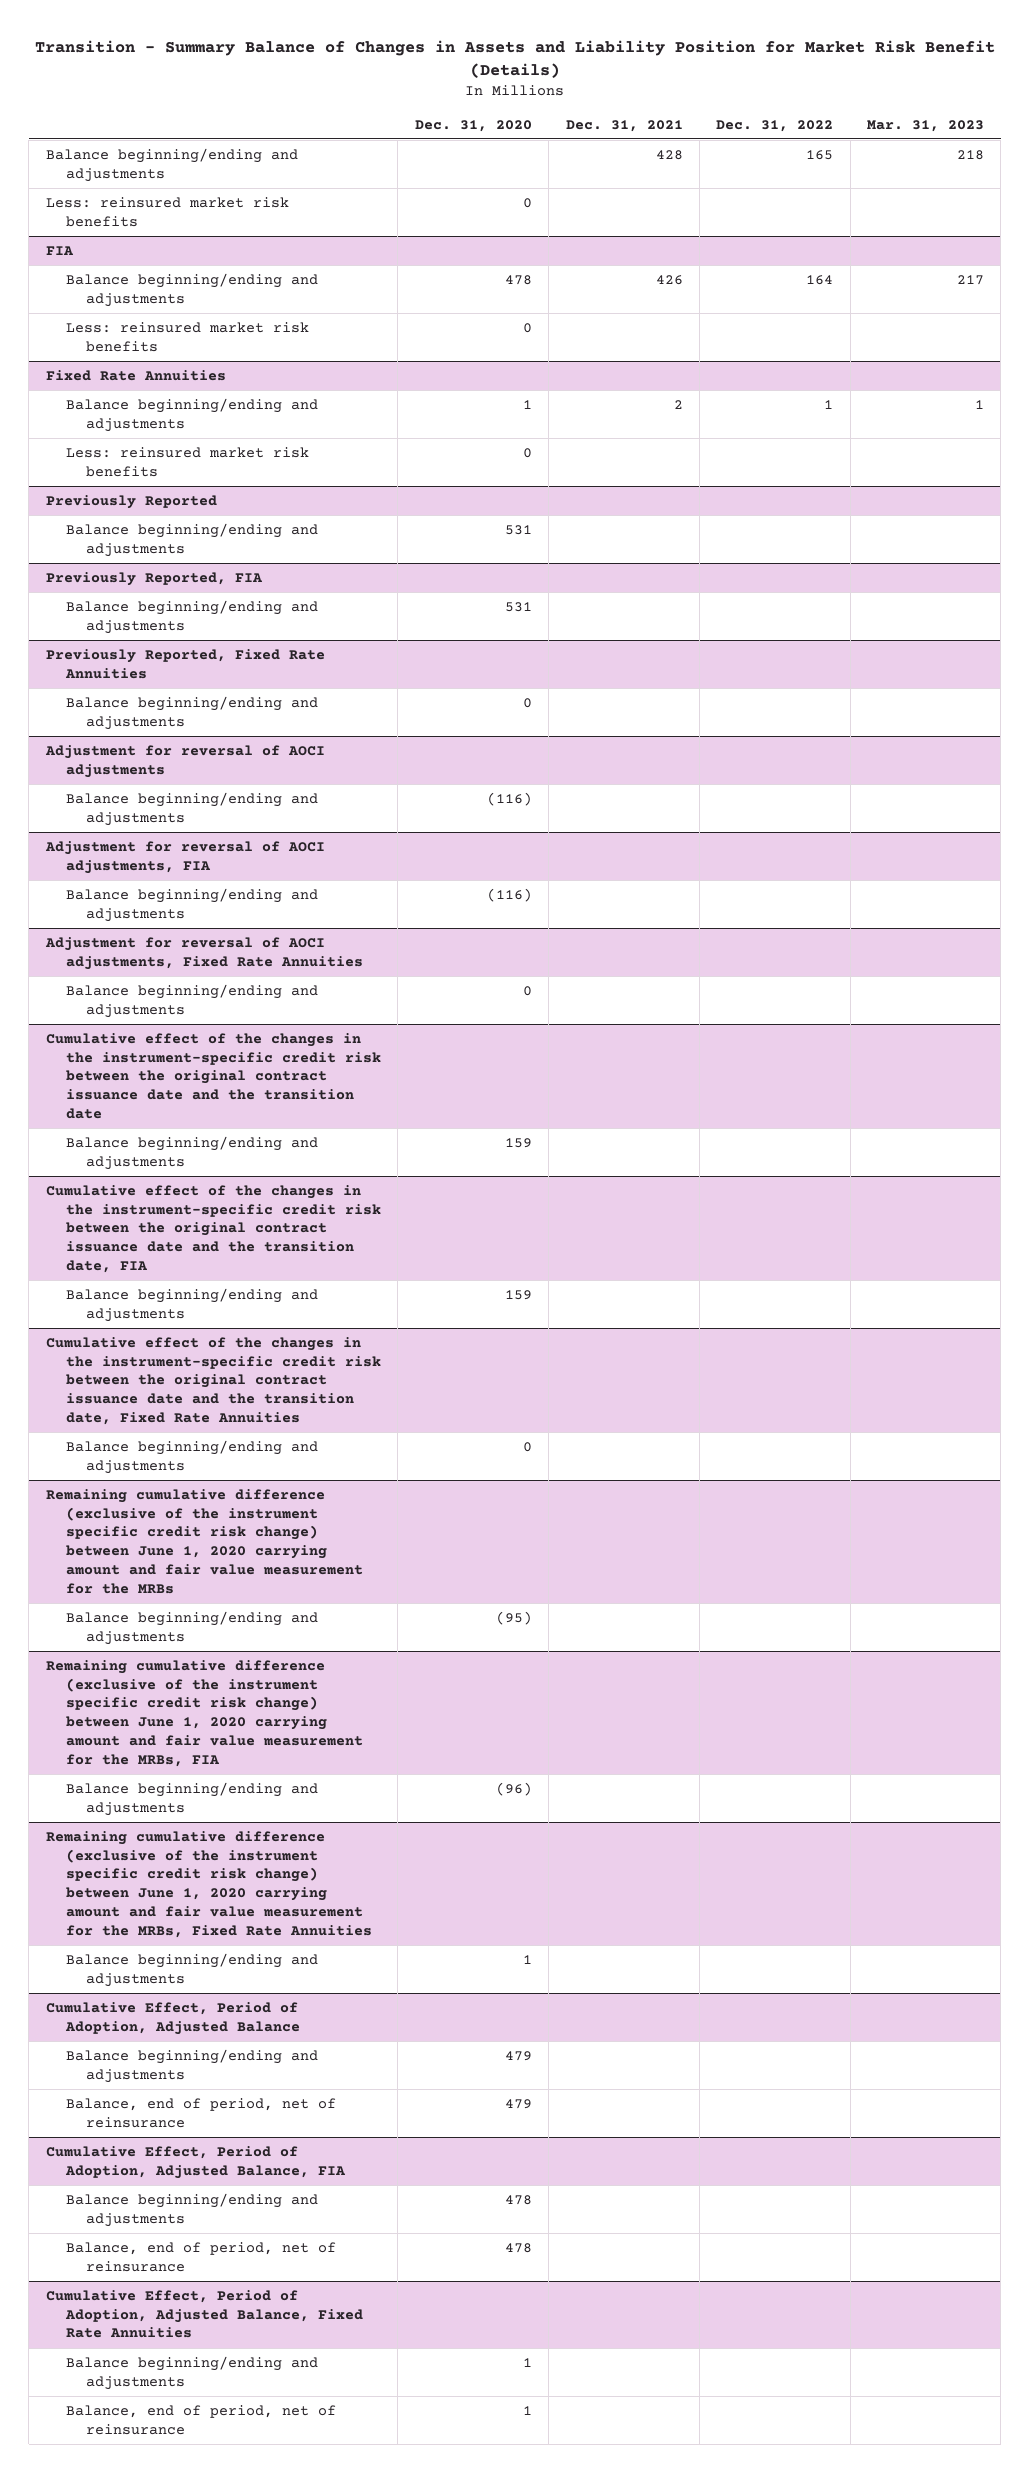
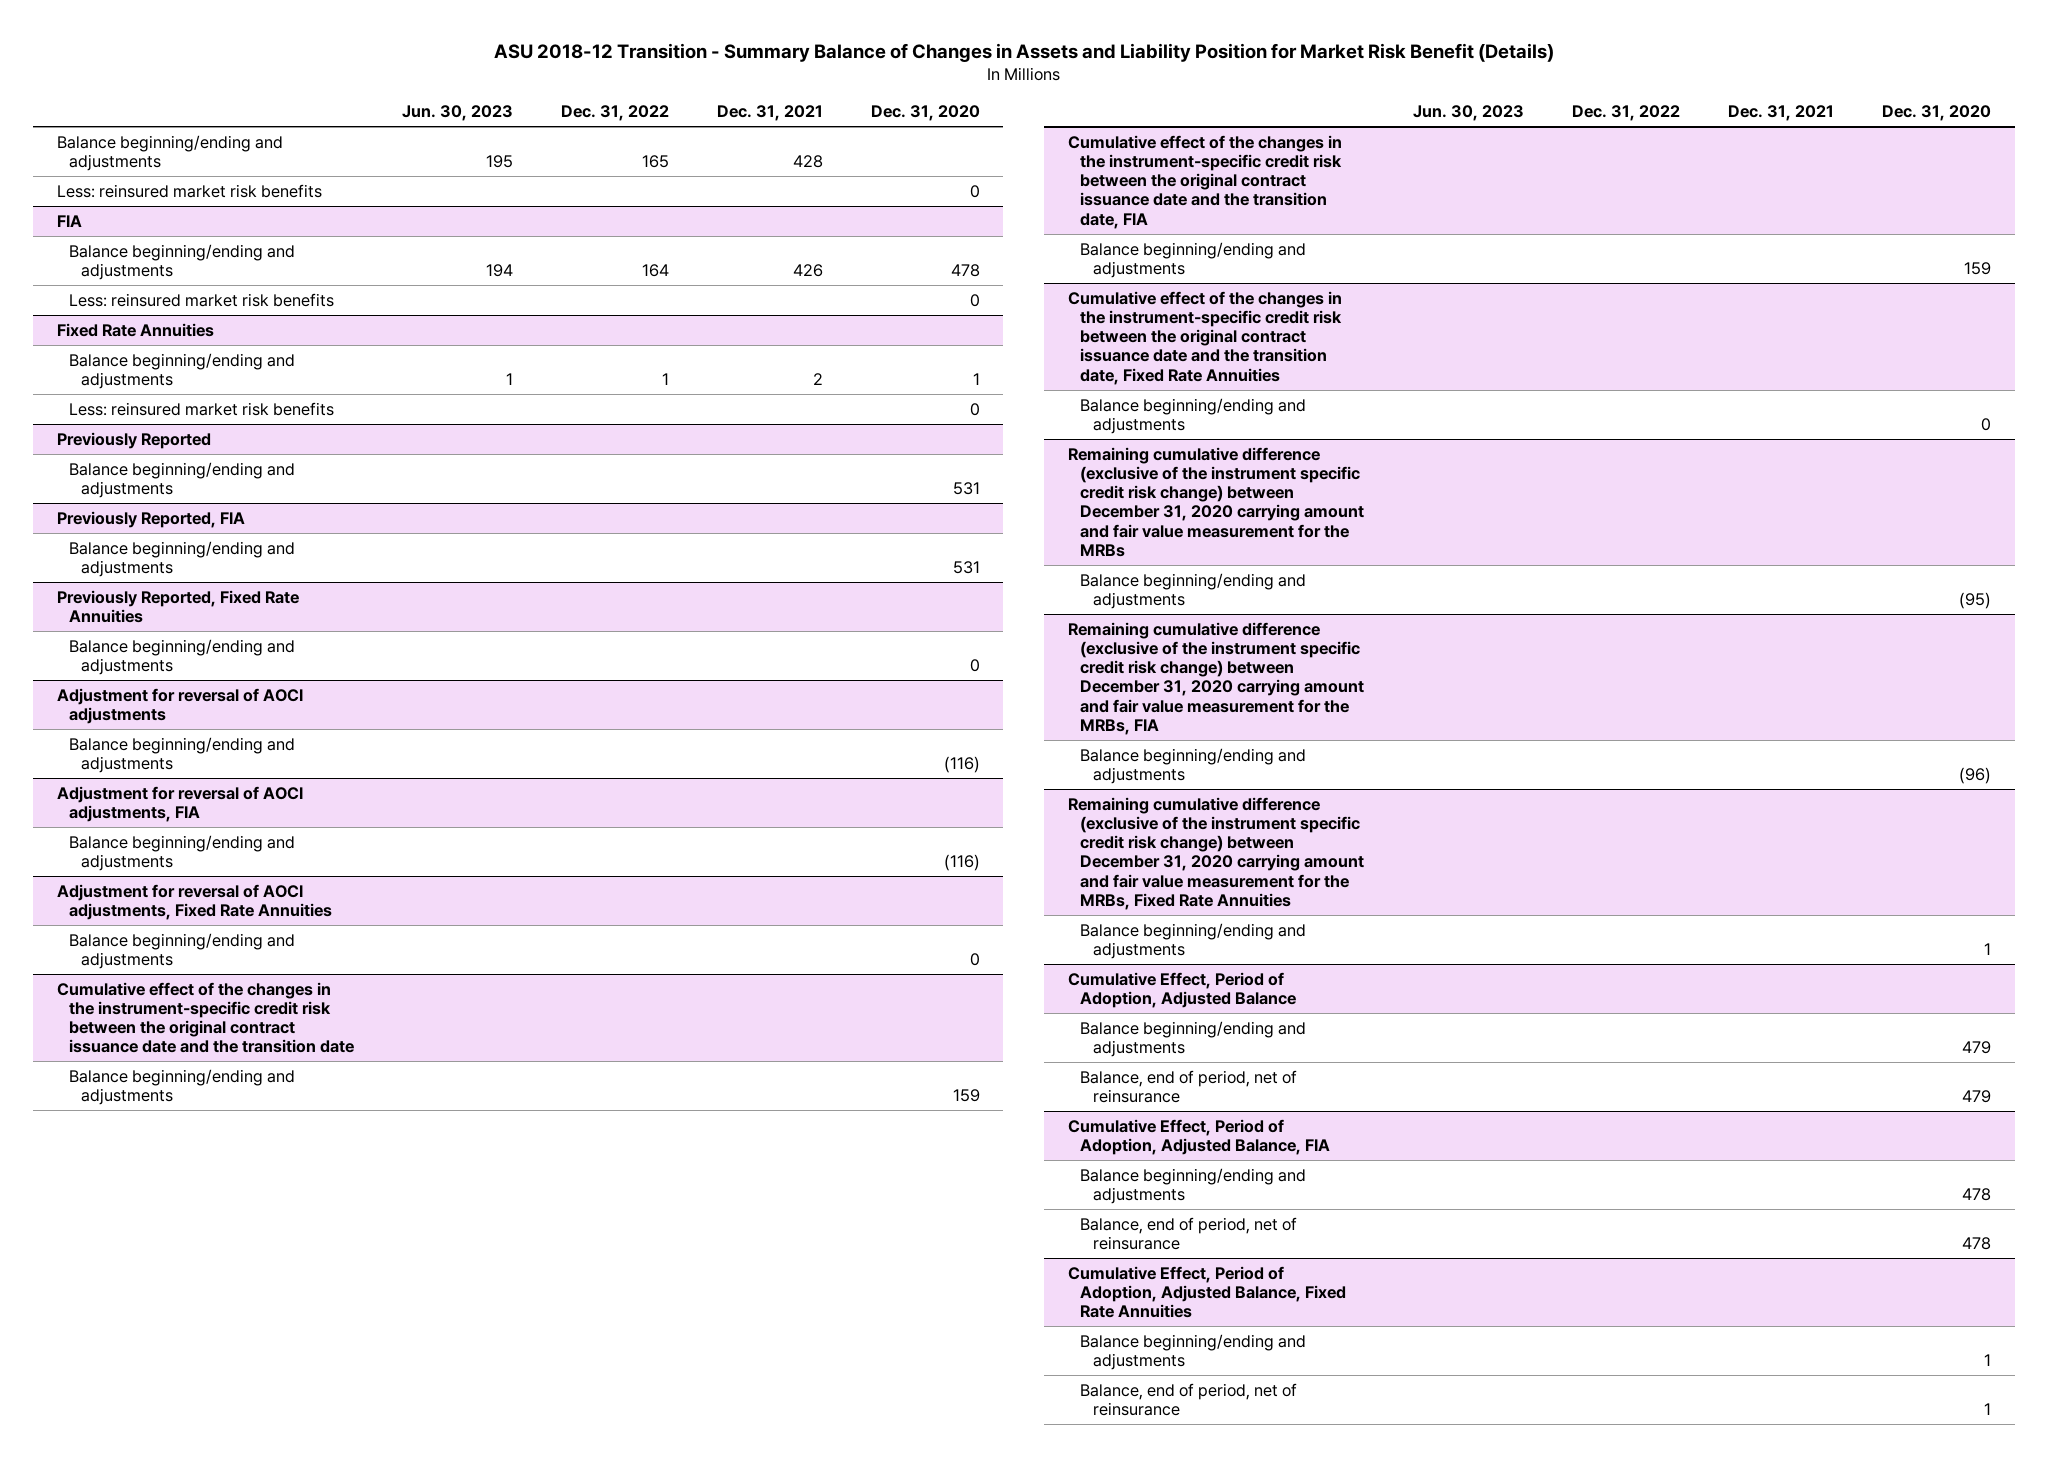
[34,39,995,78] Transition - Summary Balance of Changes in Assets and Liability Position for Market Risk Benefit (Details) -> [493,43,1554,63] ASU 2018-12 Transition - Summary Balance of Changes in Assets and Liability Position for Market Risk Benefit (Details)
[867,119,985,132] Mar. 31, 2023 -> none
none -> [401,105,513,122] Jun. 30, 2023
[45,1488,364,1594] Remaining cumulative difference (exclusive of the instrument specific credit risk change) between June 1, 2020 carrying amount and fair value measurement for the MRBs -> [1068,446,1365,557] Remaining cumulative difference (exclusive of the instrument specific credit risk change) between December 31, 2020 carrying amount and fair value measurement for the MRBs
[45,1659,364,1767] Remaining cumulative difference (exclusive of the instrument specific credit risk change) between June 1, 2020 carrying amount and fair value measurement for the MRBs, FIA -> [1068,621,1365,735] Remaining cumulative difference (exclusive of the instrument specific credit risk change) between December 31, 2020 carrying amount and fair value measurement for the MRBs, FIA
[45,1830,373,1938] Remaining cumulative difference (exclusive of the instrument specific credit risk change) between June 1, 2020 carrying amount and fair value measurement for the MRBs, Fixed Rate Annuities -> [1068,796,1365,910] Remaining cumulative difference (exclusive of the instrument specific credit risk change) between December 31, 2020 carrying amount and fair value measurement for the MRBs, Fixed Rate Annuities

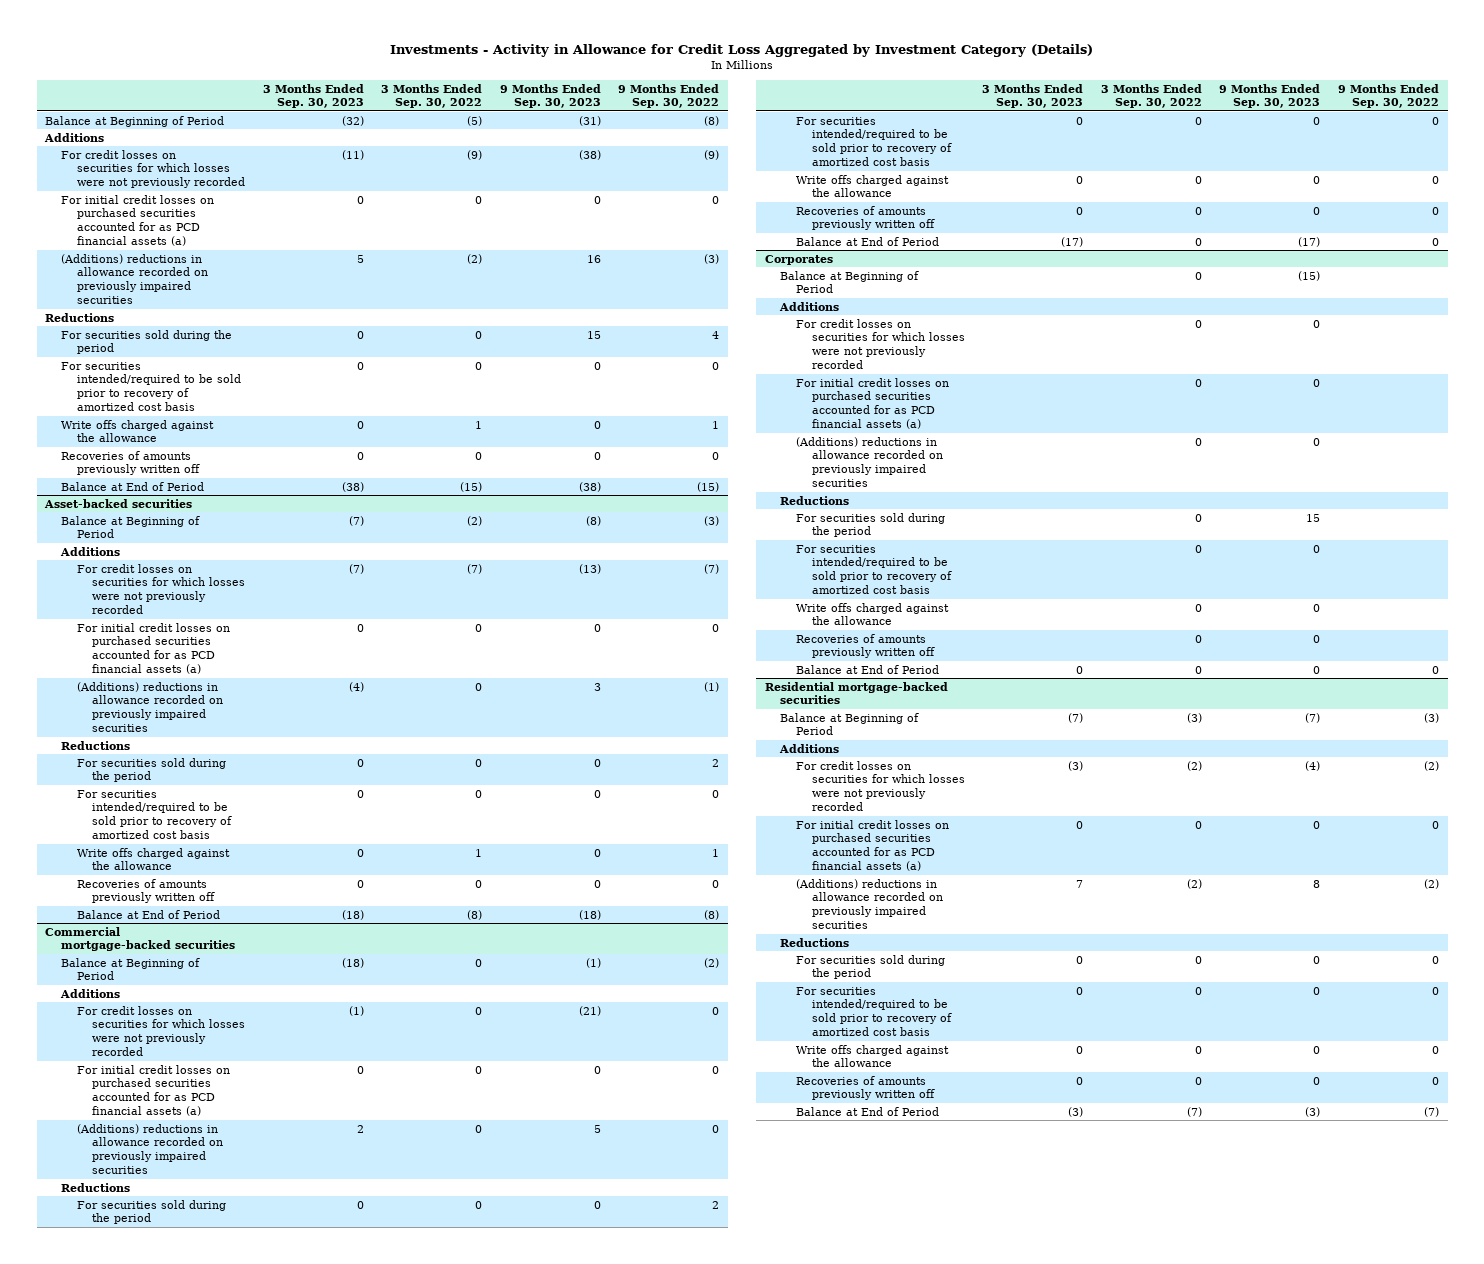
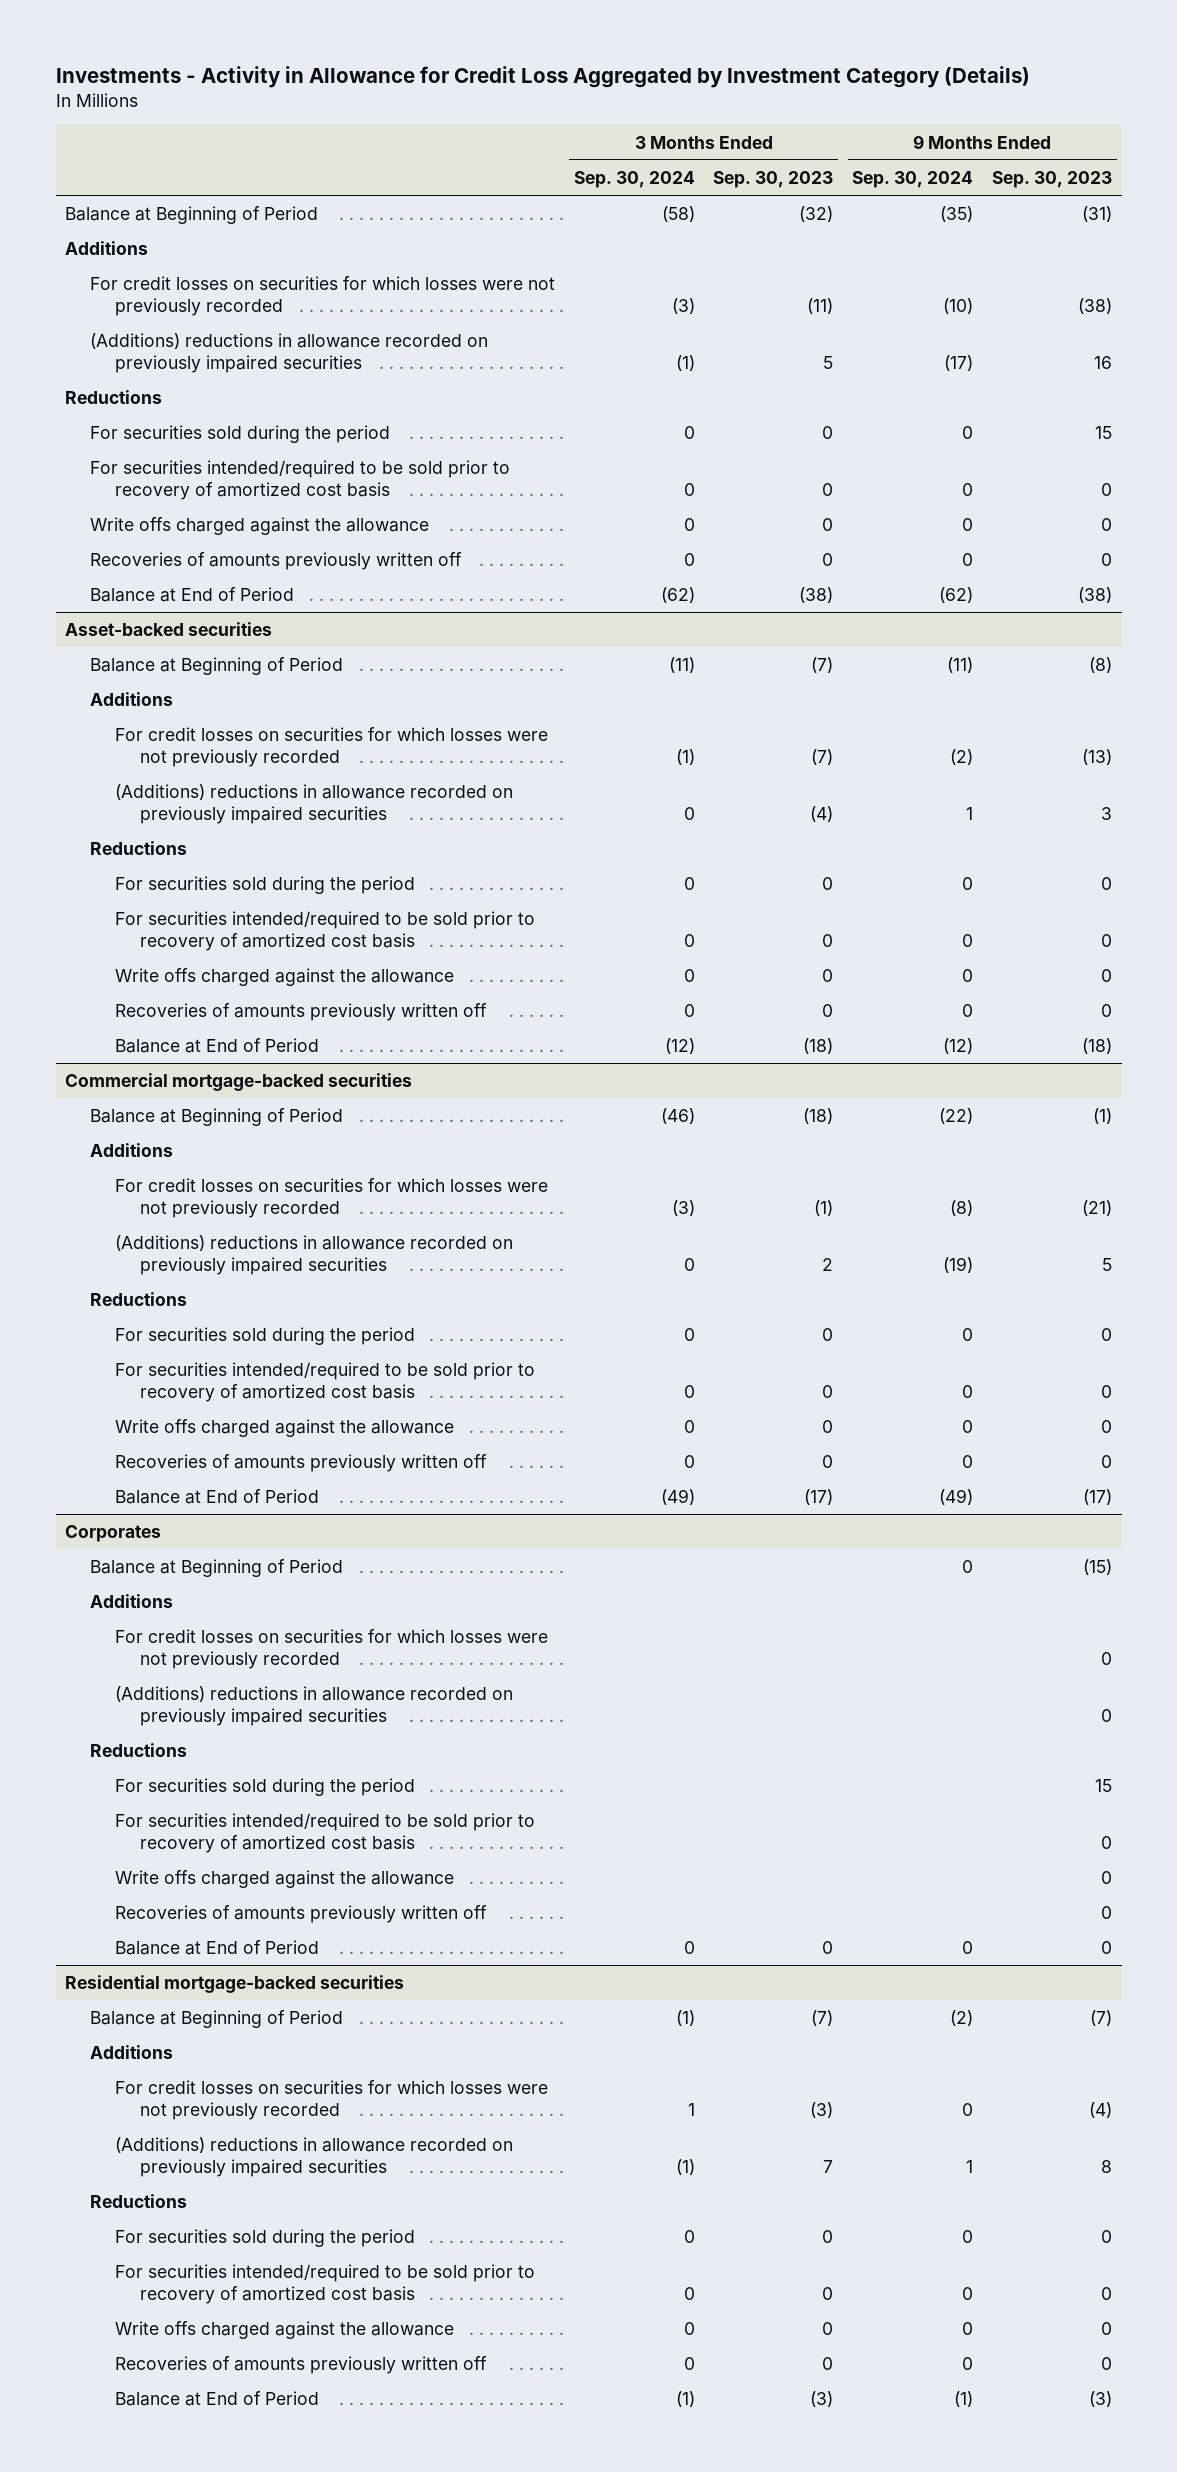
[381,83,483,109] 3 Months Ended Sep. 30, 2022 -> none
[618,83,720,109] 9 Months Ended Sep. 30, 2022 -> none
none -> [573,171,695,189] Sep. 30, 2024
none -> [852,171,974,189] Sep. 30, 2024
[60,194,214,247] For initial credit losses on purchased securities accounted for as PCD financial assets (a) -> none
[76,622,230,675] For initial credit losses on purchased securities accounted for as PCD financial assets (a) -> none
[76,1064,230,1117] For initial credit losses on purchased securities accounted for as PCD financial assets (a) -> none
[796,377,950,430] For initial credit losses on purchased securities accounted for as PCD financial assets (a) -> none
[796,819,950,872] For initial credit losses on purchased securities accounted for as PCD financial assets (a) -> none

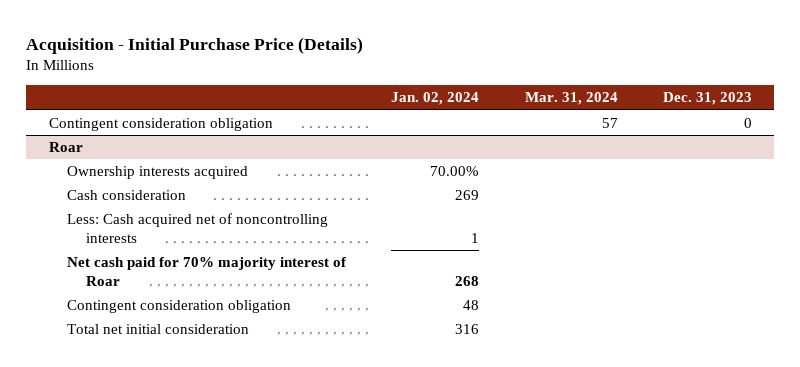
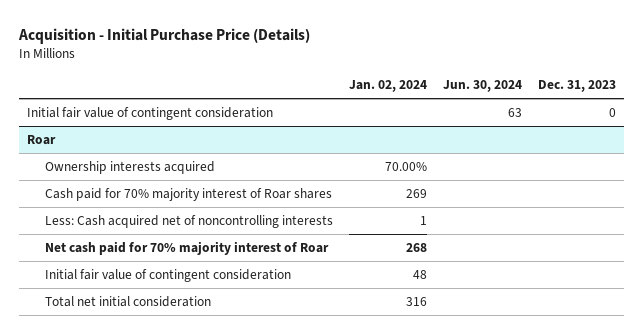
[524,92,618,106] Mar. 31, 2024 -> none
none -> [442,80,522,93] Jun. 30, 2024
[48,118,273,132] Contingent consideration obligation -> [27,106,274,120] Initial fair value of contingent consideration
[67,190,187,201] Cash consideration -> [45,187,333,201] Cash paid for 70% majority interest of Roar shares
[67,300,292,314] Contingent consideration obligation -> [45,268,292,282] Initial fair value of contingent consideration

